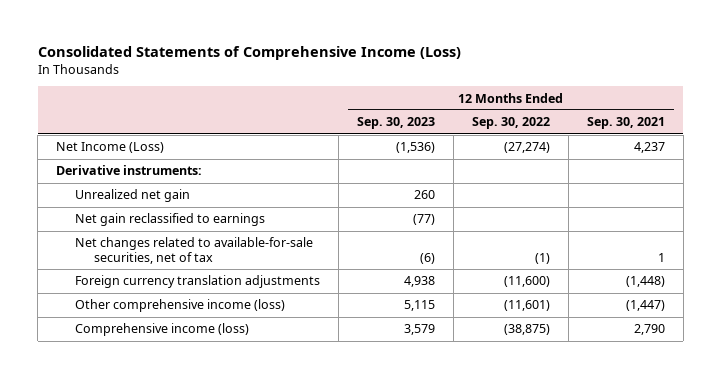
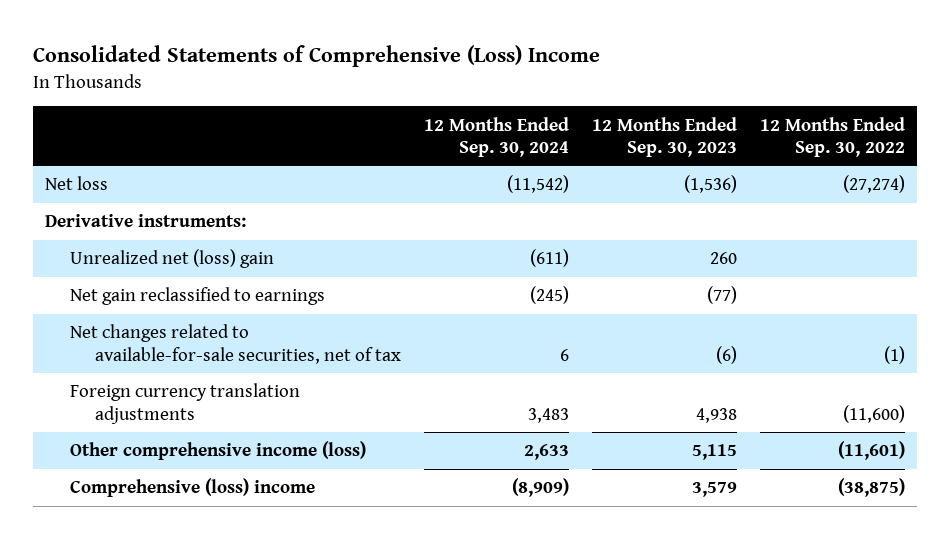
[37,45,461,60] Consolidated Statements of Comprehensive Income (Loss) -> [33,45,601,68] Consolidated Statements of Comprehensive (Loss) Income
[586,117,665,130] Sep. 30, 2021 -> none
none -> [423,116,569,157] 12 Months Ended Sep. 30, 2024
[56,142,165,154] Net Income (Loss) -> [44,176,108,191] Net loss
[75,189,191,203] Unrealized net gain -> [69,249,274,269] Unrealized net (loss) gain
[75,323,250,337] Comprehensive income (loss) -> [69,478,315,498] Comprehensive (loss) income

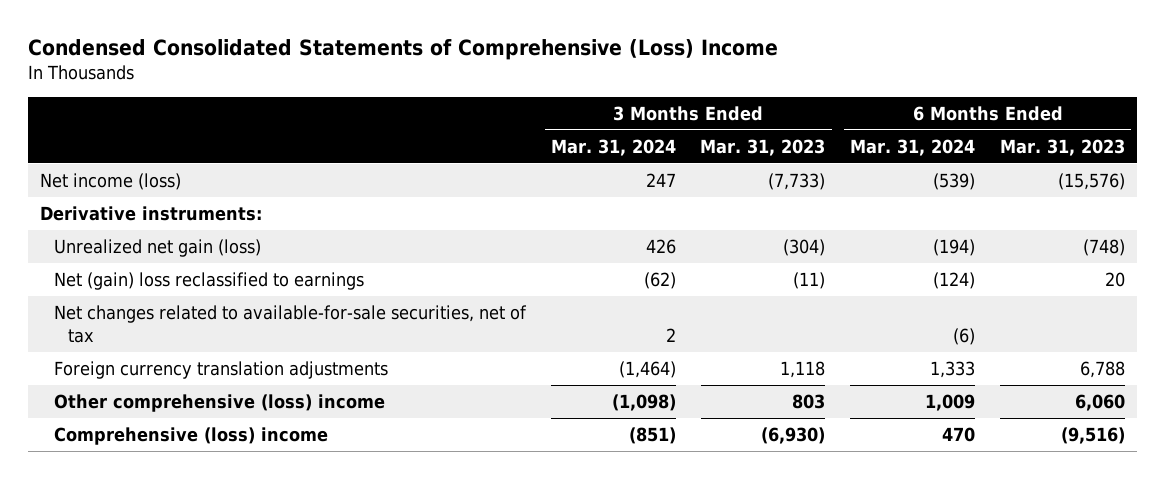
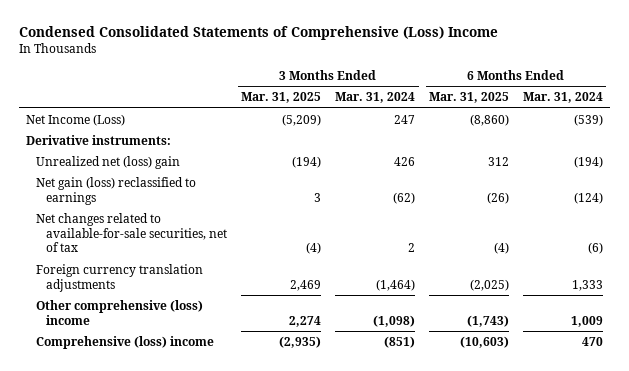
[700,138,826,156] Mar. 31, 2023 -> none
[999,138,1125,156] Mar. 31, 2023 -> none
none -> [241,92,322,104] Mar. 31, 2025
none -> [429,92,510,104] Mar. 31, 2025
[40,172,182,190] Net income (loss) -> [25,113,125,126] Net Income (Loss)
[54,238,262,257] Unrealized net gain (loss) -> [35,155,180,169] Unrealized net (loss) gain
[54,271,365,290] Net (gain) loss reclassified to earnings -> [35,176,196,205] Net gain (loss) reclassified to earnings

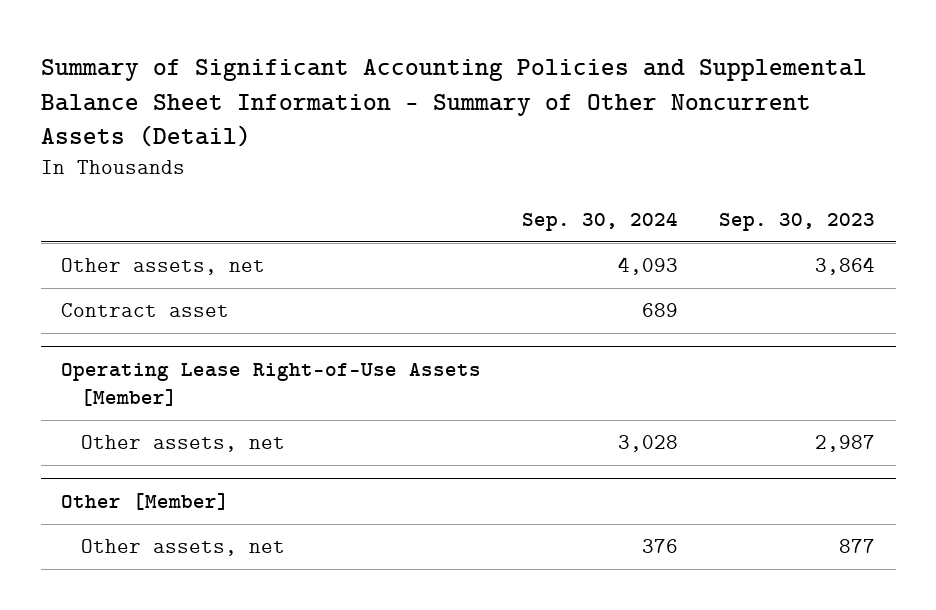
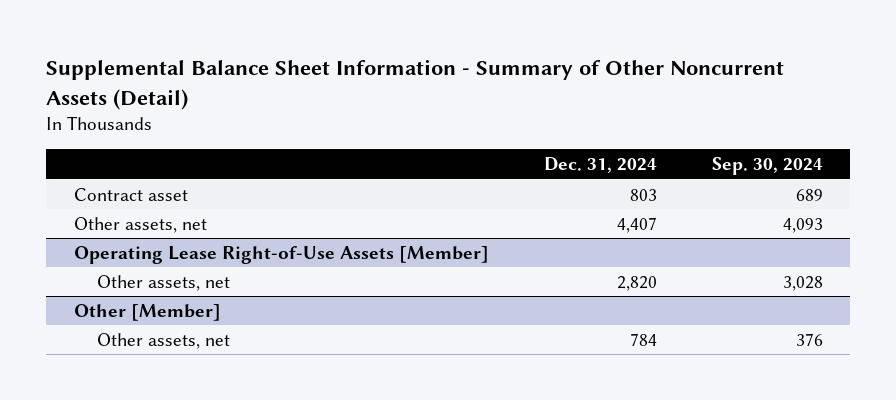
[40,59,867,148] Summary of Significant Accounting Policies and Supplemental Balance Sheet Information - Summary of Other Noncurrent Assets (Detail) -> [46,59,785,110] Supplemental Balance Sheet Information - Summary of Other Noncurrent Assets (Detail)
[719,212,876,231] Sep. 30, 2023 -> none
none -> [543,157,657,174] Dec. 31, 2024
[61,258,266,276] Other assets, net -> [73,216,207,233] Other assets, net

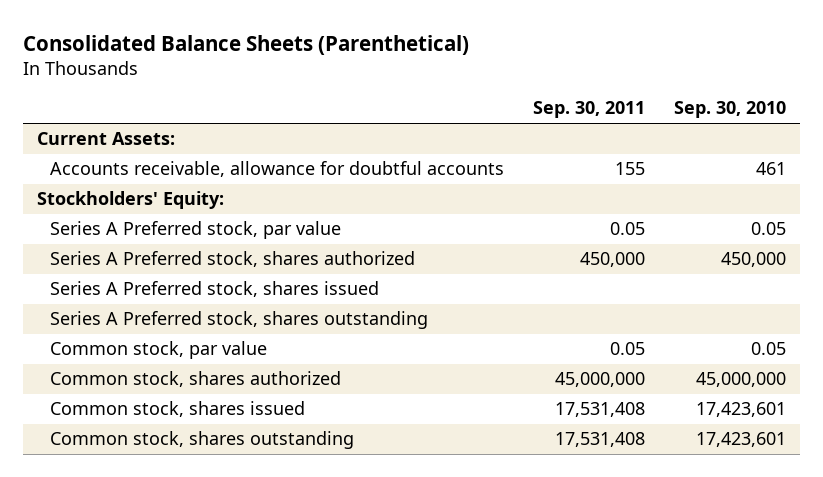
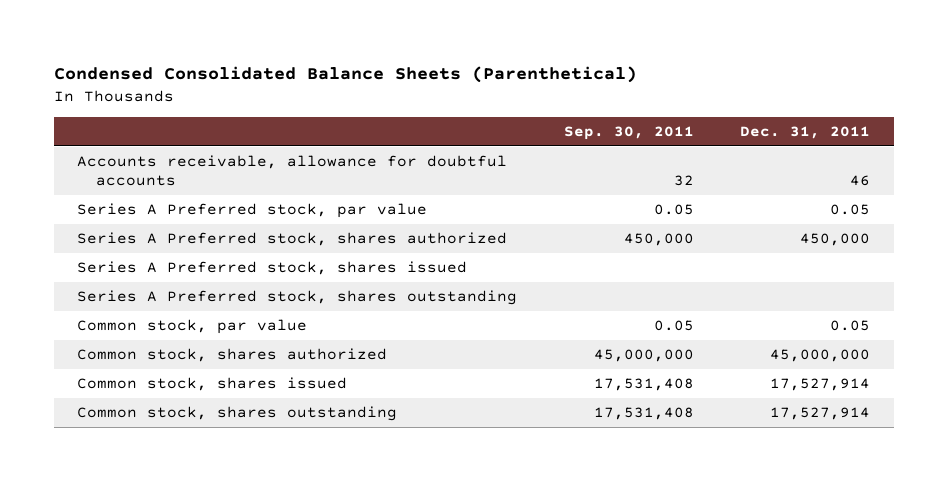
[22,34,469,55] Consolidated Balance Sheets (Parenthetical) -> [53,65,637,83] Condensed Consolidated Balance Sheets (Parenthetical)
[673,101,786,119] Sep. 30, 2010 -> none
none -> [740,126,871,140] Dec. 31, 2011
[37,132,176,146] Current Assets: -> none
[37,191,225,210] Stockholders' Equity: -> none
[614,162,645,176] 155 -> [673,175,694,187] 32

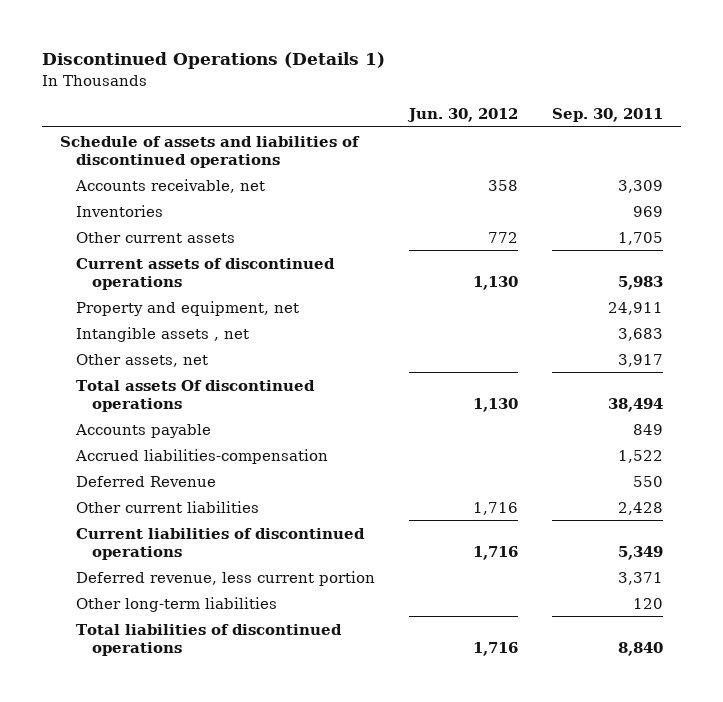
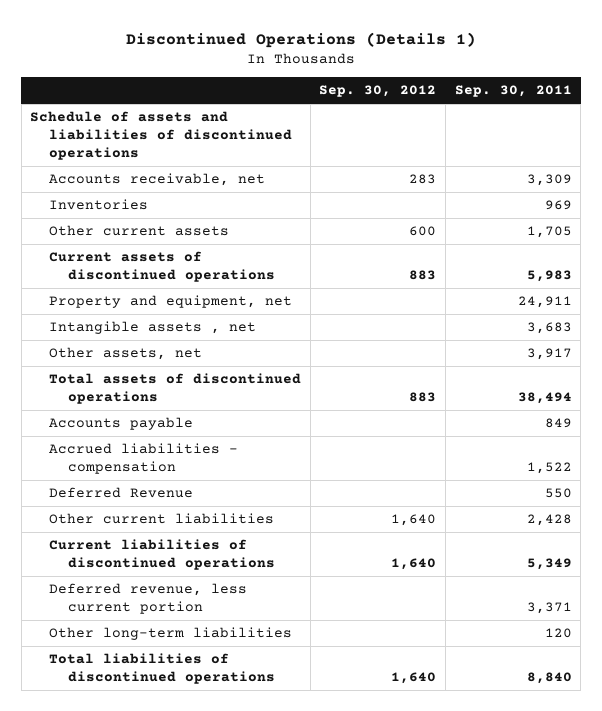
[407,107,519,122] Jun. 30, 2012 -> none
none -> [319,85,437,98] Sep. 30, 2012
[75,379,315,412] Total assets Of discontinued operations -> [49,373,302,404] Total assets of discontinued operations
[74,448,328,464] Accrued liabilities-compensation -> [49,443,239,474] Accrued liabilities - compensation

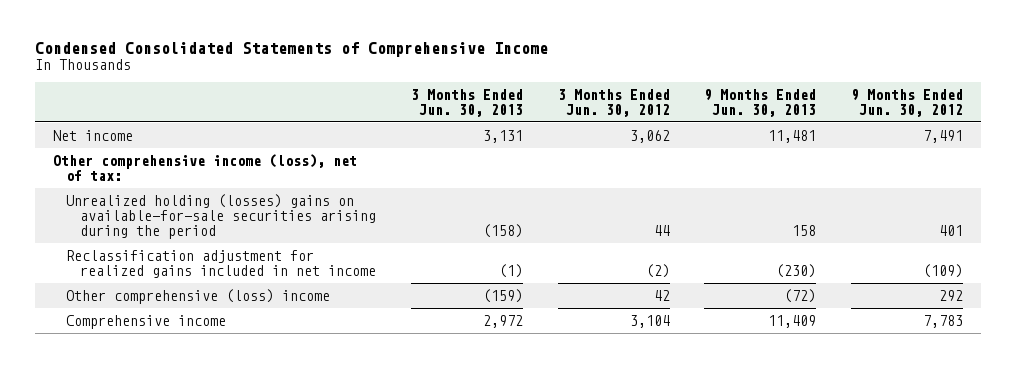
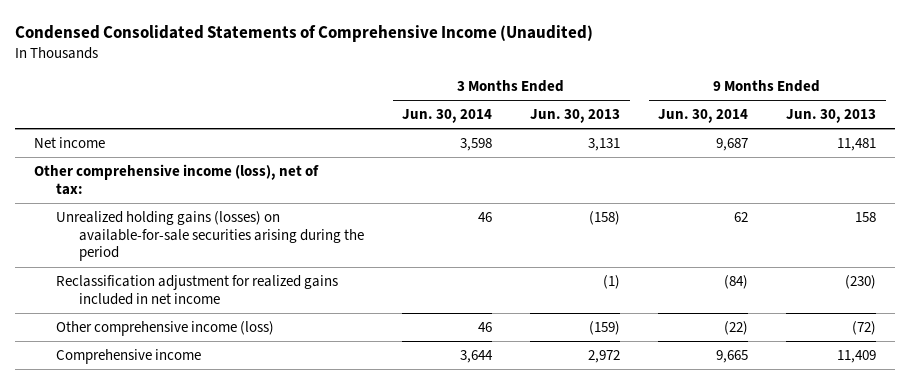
[35,41,549,57] Condensed Consolidated Statements of Comprehensive Income -> [14,24,593,42] Condensed Consolidated Statements of Comprehensive Income (Unaudited)
[557,88,670,117] 3 Months Ended Jun. 30, 2012 -> none
[851,88,964,117] 9 Months Ended Jun. 30, 2012 -> none
none -> [402,109,493,124] Jun. 30, 2014
none -> [658,109,749,124] Jun. 30, 2014
[66,193,376,240] Unrealized holding (losses) gains on available-for-sale securities arising during the period -> [56,210,365,262] Unrealized holding gains (losses) on available-for-sale securities arising during the period
[66,288,331,304] Other comprehensive (loss) income -> [56,320,275,336] Other comprehensive income (loss)

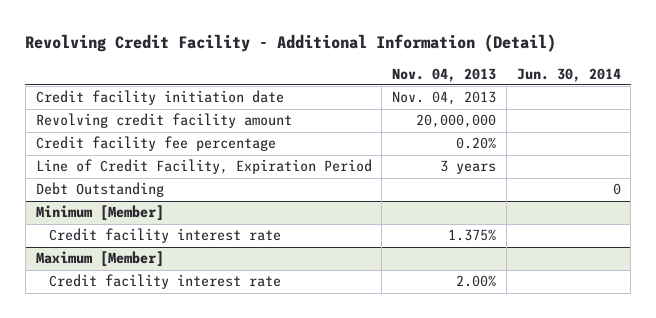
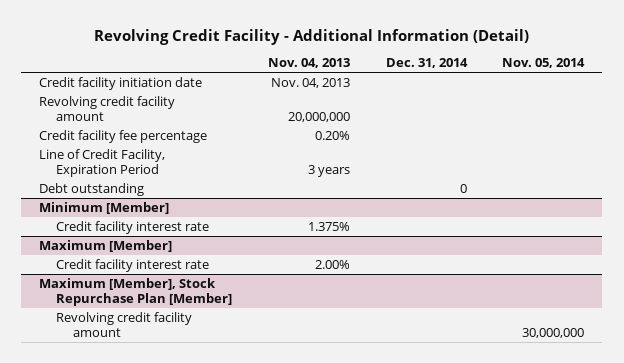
[516,67,621,82] Jun. 30, 2014 -> none
none -> [385,58,468,69] Dec. 31, 2014
none -> [502,58,586,69] Nov. 05, 2014
[35,182,164,198] Debt Outstanding -> [39,182,145,196] Debt outstanding
none -> [39,277,233,307] Maximum [Member], Stock Repurchase Plan [Member]
none -> [56,311,193,338] Revolving credit facility amount

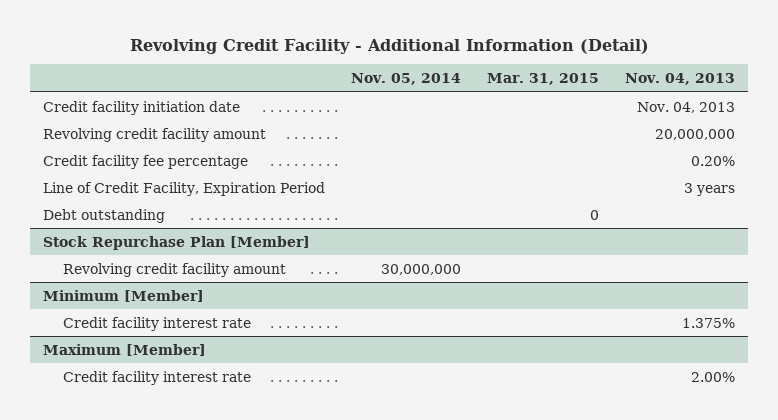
[385,58,468,69] Dec. 31, 2014 -> none
none -> [487,72,600,85] Mar. 31, 2015
none -> [43,235,311,250] Stock Repurchase Plan [Member]
none -> [62,262,286,277] Revolving credit facility amount
[39,277,233,307] Maximum [Member], Stock Repurchase Plan [Member] -> none
[56,311,193,338] Revolving credit facility amount -> none

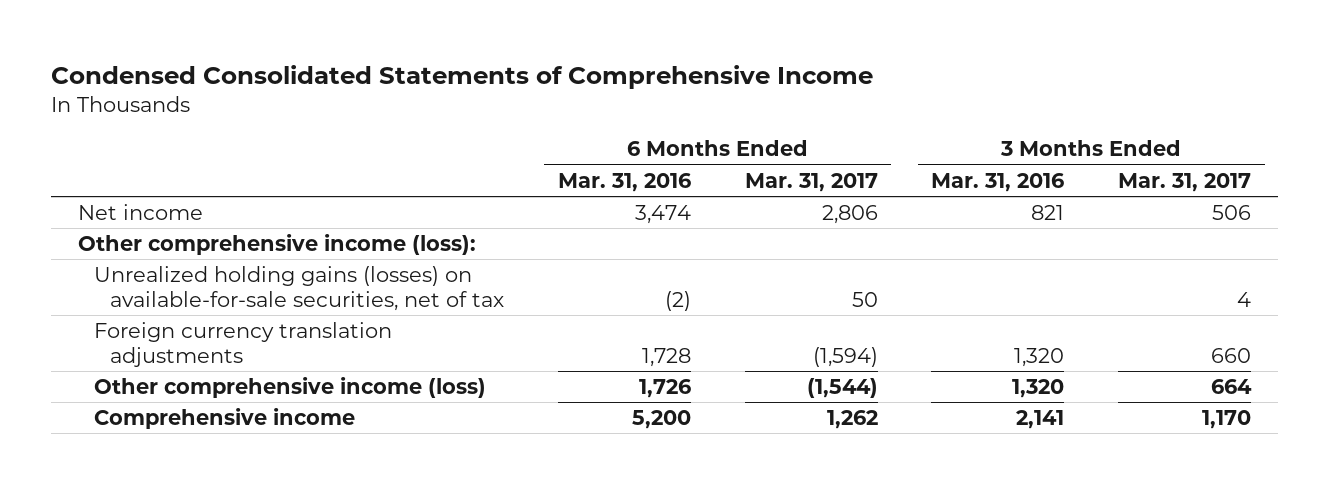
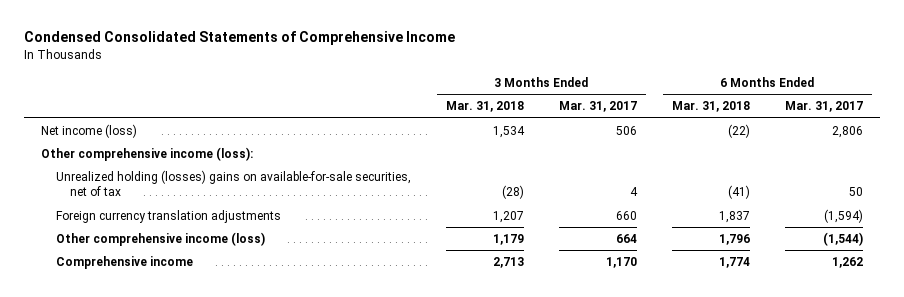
[557,172,691,192] Mar. 31, 2016 -> none
[931,172,1065,192] Mar. 31, 2016 -> none
none -> [445,101,524,113] Mar. 31, 2018
none -> [671,101,750,113] Mar. 31, 2018
[77,204,203,221] Net income -> [41,123,138,138] Net income (loss)
[93,266,504,312] Unrealized holding gains (losses) on available-for-sale securities, net of tax -> [55,169,411,197] Unrealized holding (losses) gains on available-for-sale securities, net of tax

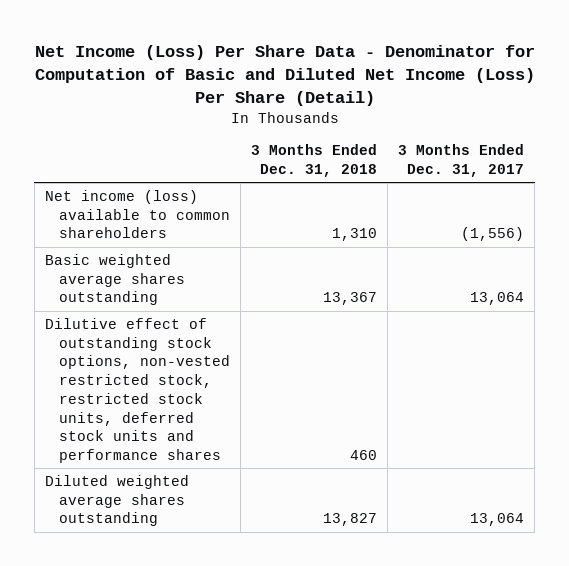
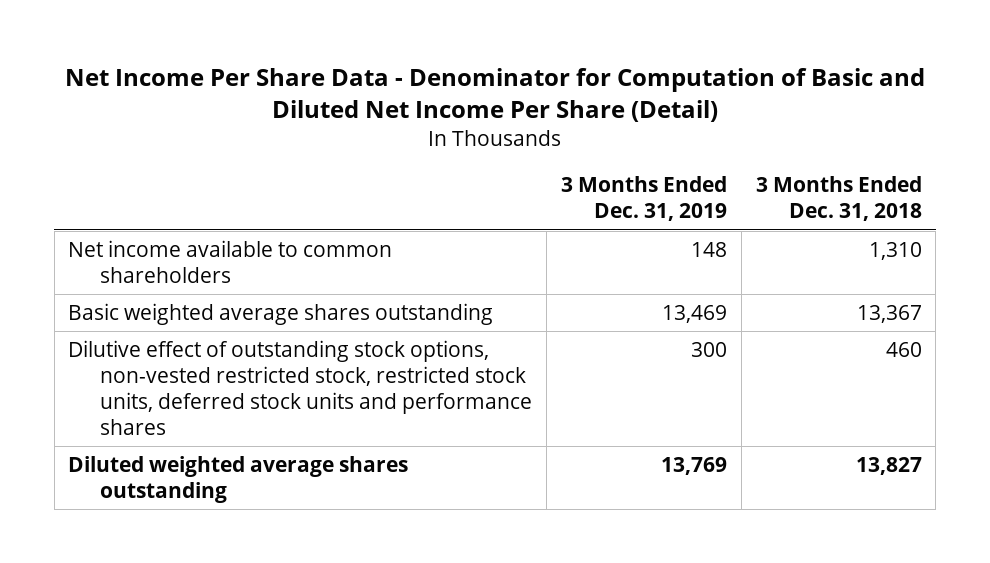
[34,45,535,106] Net Income (Loss) Per Share Data - Denominator for Computation of Basic and Diluted Net Income (Loss) Per Share (Detail) -> [64,68,925,123] Net Income Per Share Data - Denominator for Computation of Basic and Diluted Net Income Per Share (Detail)
[398,144,525,178] 3 Months Ended Dec. 31, 2017 -> none
none -> [560,176,727,222] 3 Months Ended Dec. 31, 2019
[45,189,230,239] Net income (loss) available to common shareholders -> [68,239,393,283] Net income available to common shareholders

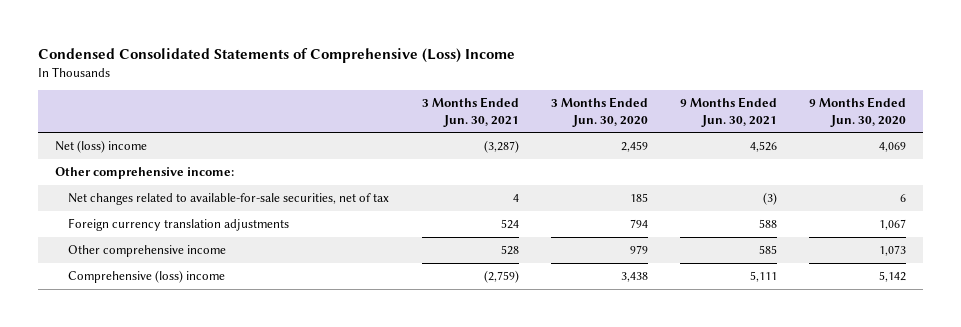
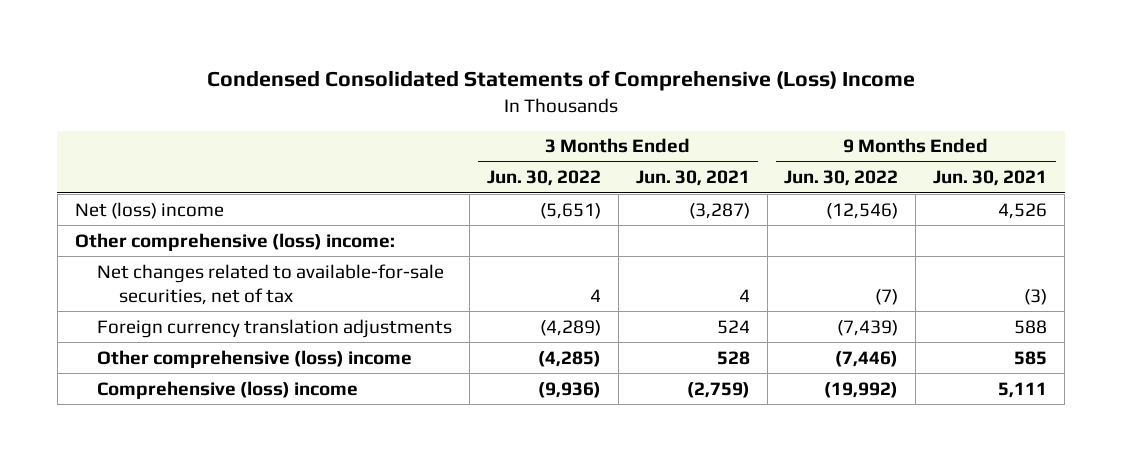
[550,96,648,127] 3 Months Ended Jun. 30, 2020 -> none
[809,96,907,127] 9 Months Ended Jun. 30, 2020 -> none
none -> [486,170,601,187] Jun. 30, 2022
none -> [784,170,899,187] Jun. 30, 2022
[54,167,234,180] Other comprehensive income: -> [74,232,395,251] Other comprehensive (loss) income:
[68,245,227,258] Other comprehensive income -> [96,349,412,368] Other comprehensive (loss) income

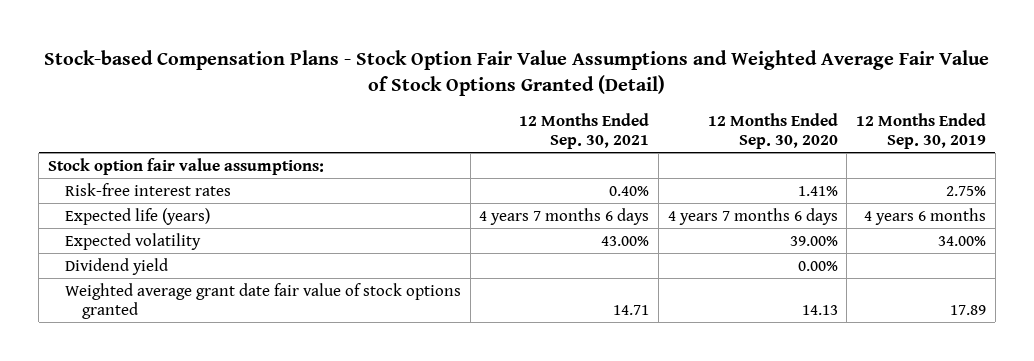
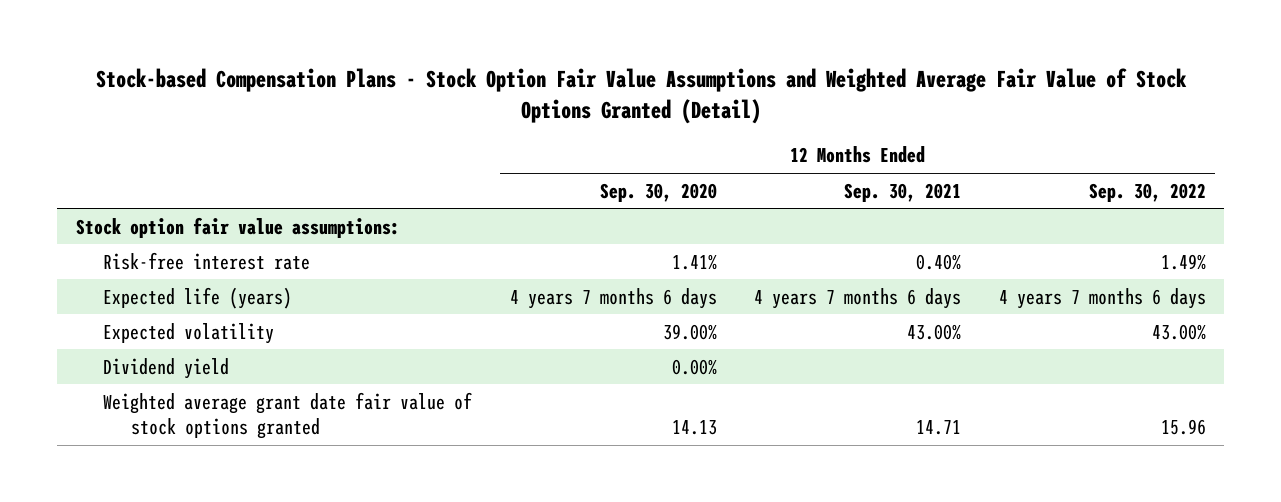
[856,112,987,150] 12 Months Ended Sep. 30, 2019 -> none
none -> [1088,182,1206,202] Sep. 30, 2022
[64,182,231,196] Risk-free interest rates -> [103,251,311,270] Risk-free interest rate

